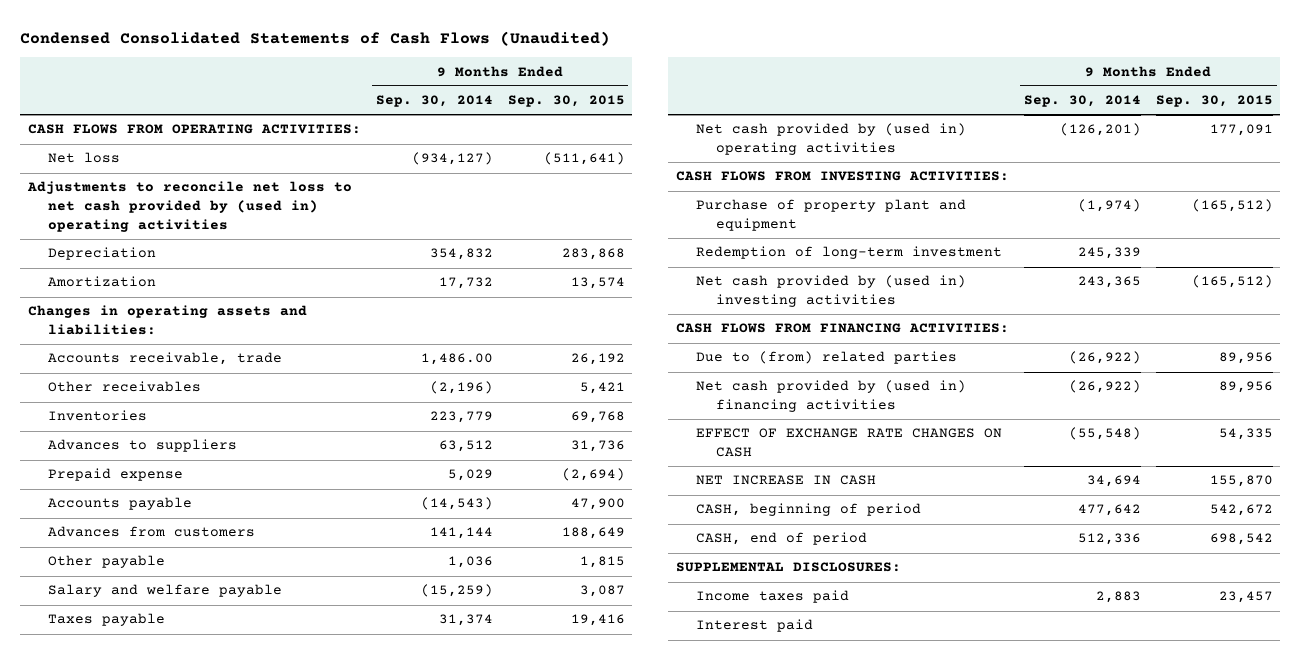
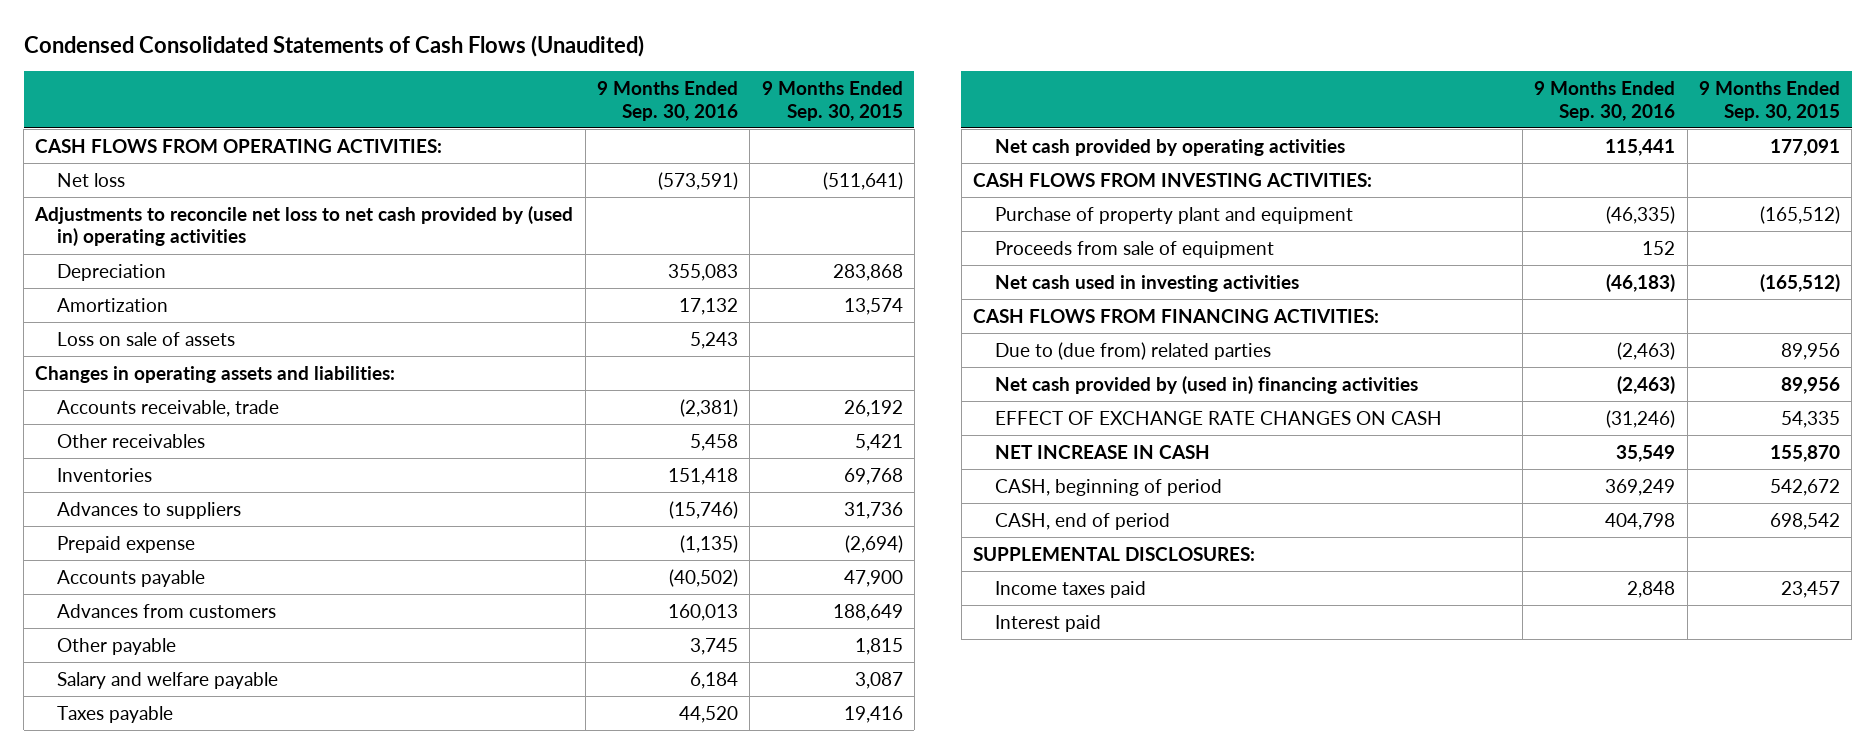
[375,95,493,108] Sep. 30, 2014 -> none
none -> [596,81,738,121] 9 Months Ended Sep. 30, 2016
none -> [57,331,236,346] Loss on sale of assets
[695,123,966,156] Net cash provided by (used in) operating activities -> [994,138,1345,156] Net cash provided by operating activities
[695,246,1002,260] Redemption of long-term investment -> none
none -> [994,240,1274,258] Proceeds from sale of equipment
[695,275,966,308] Net cash provided by (used in) investing activities -> [994,274,1299,292] Net cash used in investing activities
[695,351,957,365] Due to (from) related parties -> [994,341,1271,360] Due to (due from) related parties

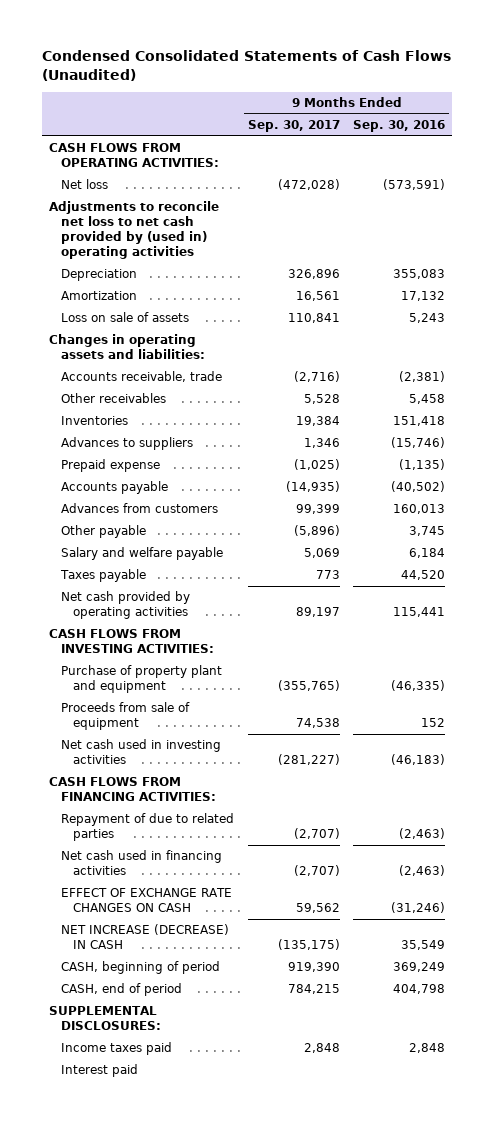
[761,81,903,121] 9 Months Ended Sep. 30, 2015 -> none
none -> [247,120,340,133] Sep. 30, 2017
[994,341,1271,360] Due to (due from) related parties -> [61,813,235,842] Repayment of due to related parties
[994,375,1418,394] Net cash provided by (used in) financing activities -> [61,850,223,876] Net cash used in financing activities
[994,444,1210,459] NET INCREASE IN CASH -> [61,924,230,950] NET INCREASE (DECREASE) IN CASH

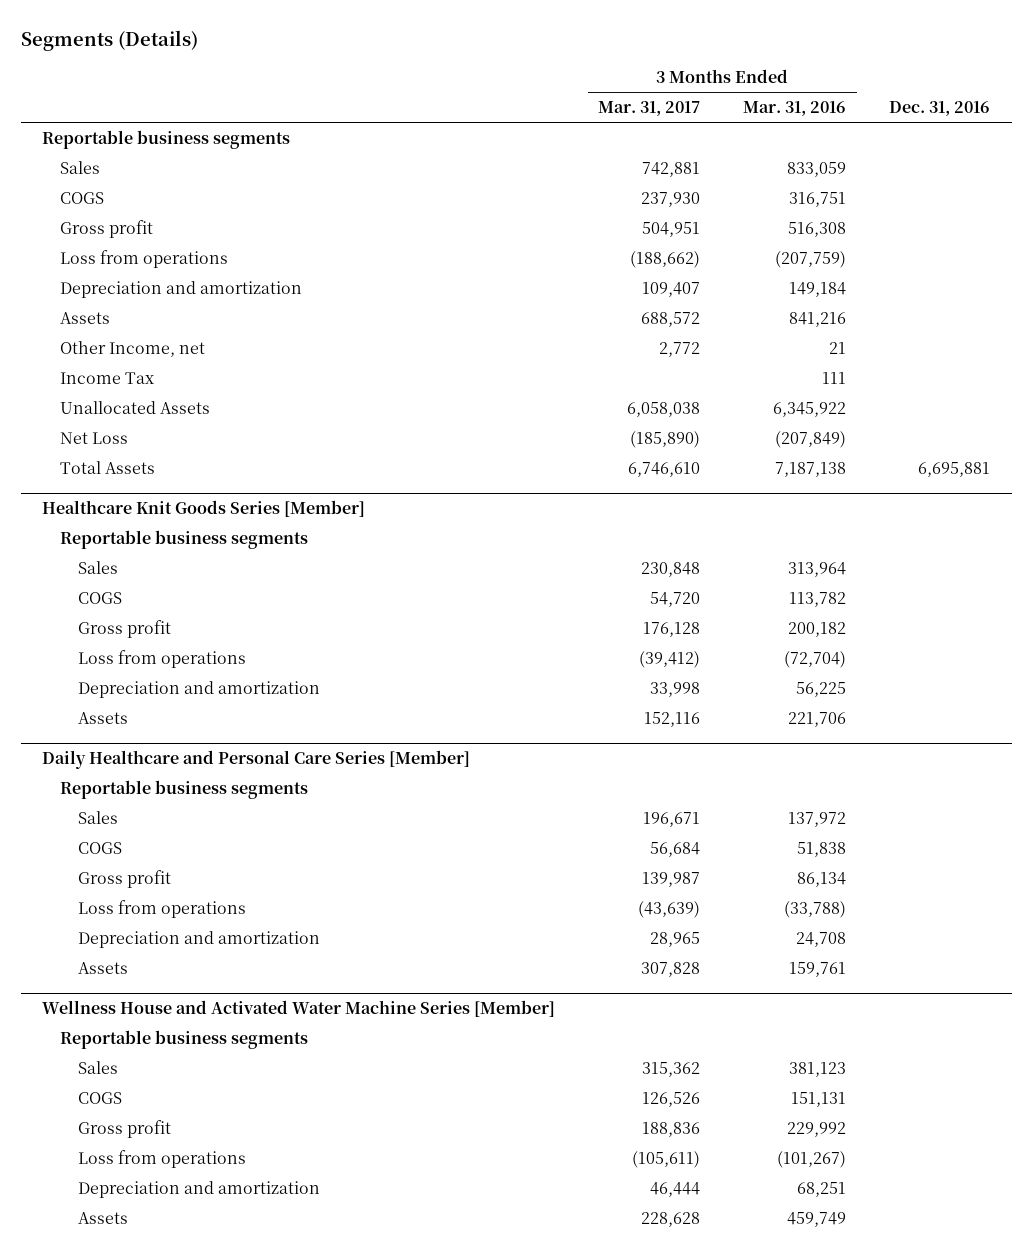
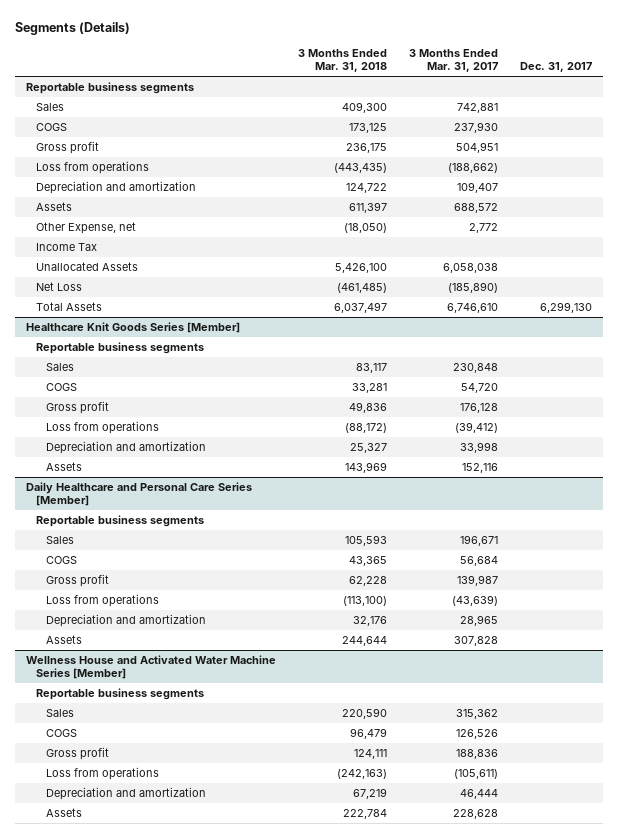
[743,101,847,117] Mar. 31, 2016 -> none
[889,101,991,117] Dec. 31, 2016 -> none
none -> [297,48,387,73] 3 Months Ended Mar. 31, 2018
none -> [520,62,593,73] Dec. 31, 2017
[60,340,206,357] Other Income, net -> [36,221,137,234] Other Expense, net

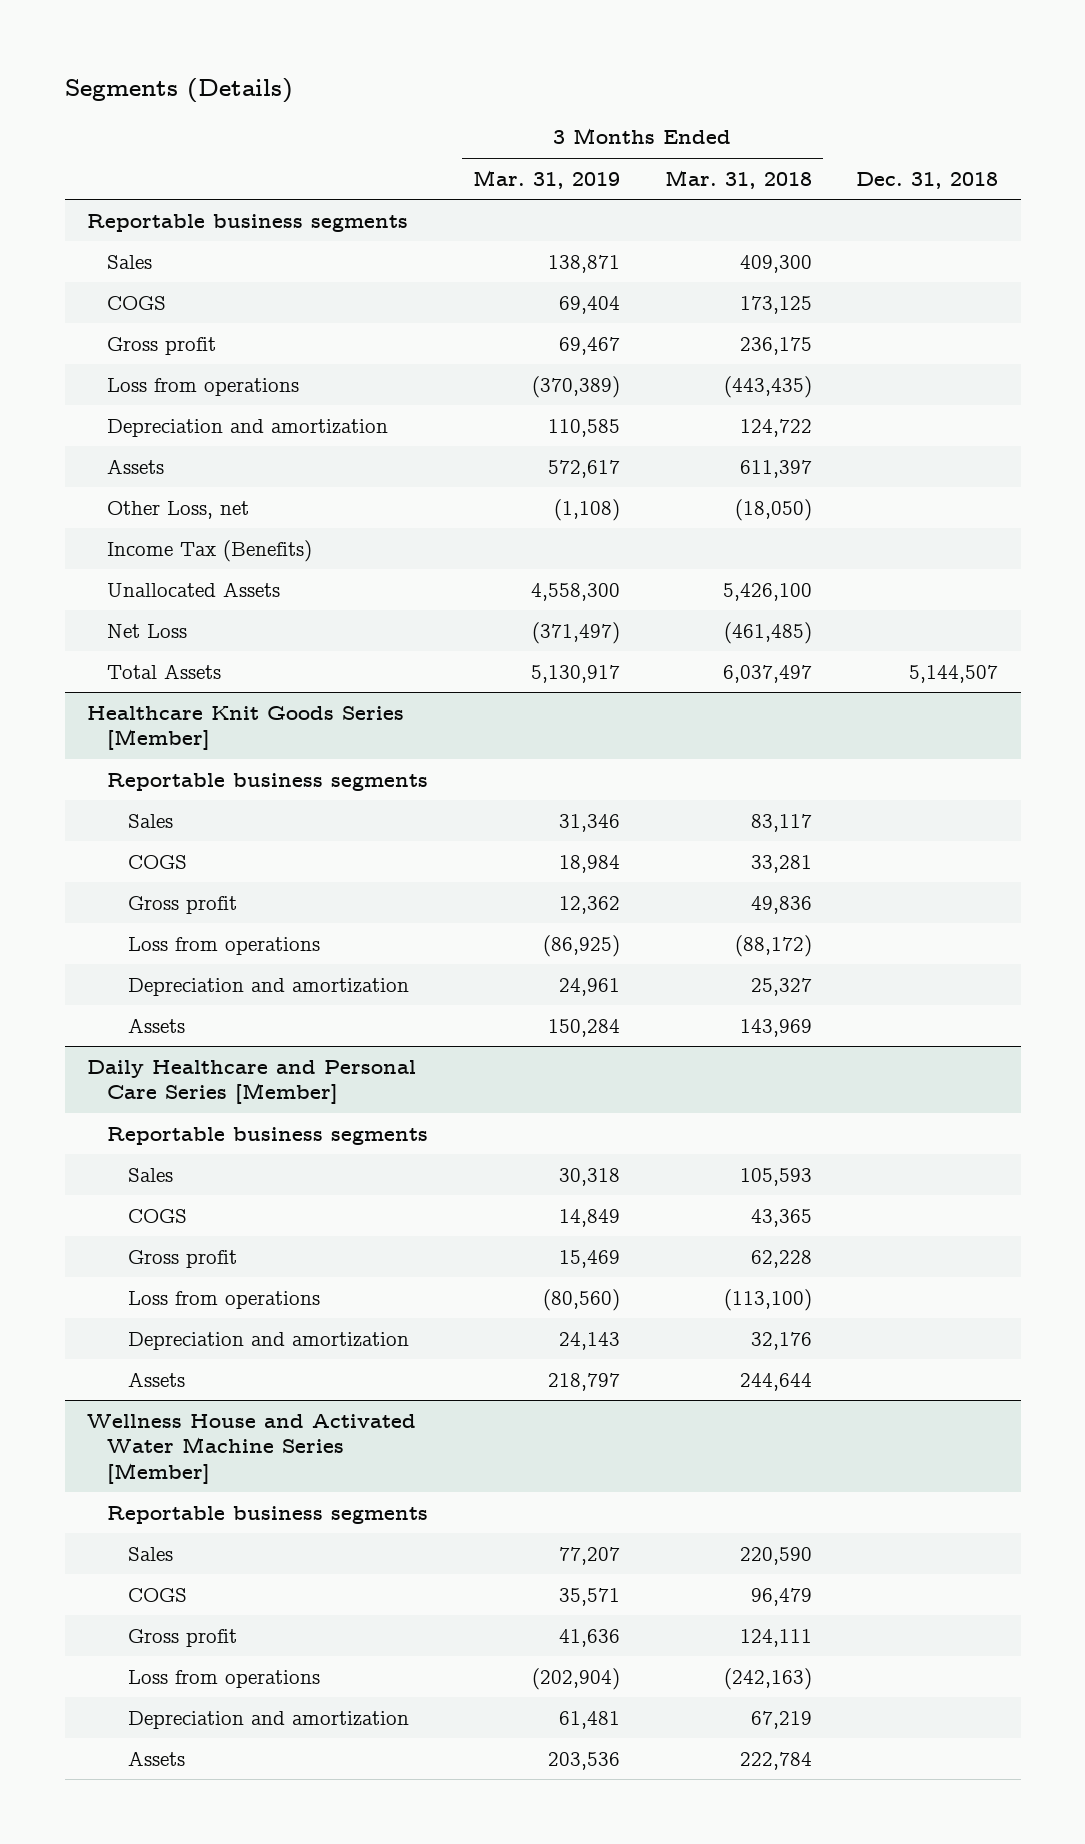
[409,48,499,73] 3 Months Ended Mar. 31, 2017 -> none
[520,62,593,73] Dec. 31, 2017 -> none
none -> [472,169,620,189] Mar. 31, 2019
none -> [856,171,999,189] Dec. 31, 2018
[36,221,137,234] Other Expense, net -> [107,500,250,519] Other Loss, net
[36,242,98,251] Income Tax -> [107,539,313,562] Income Tax (Benefits)

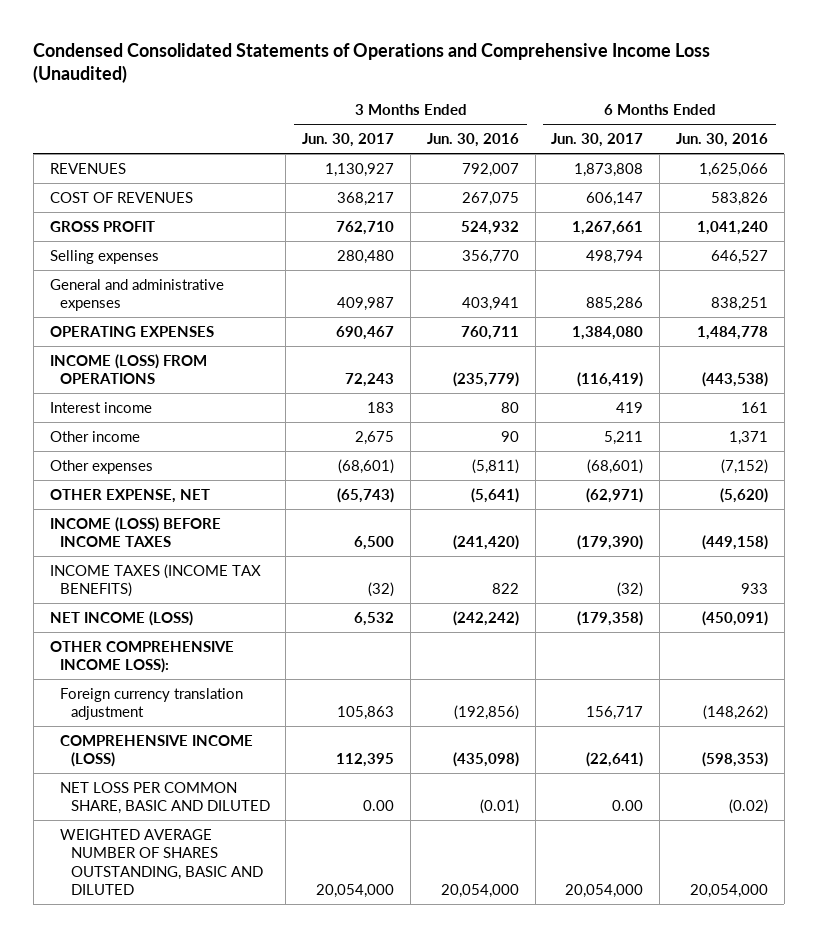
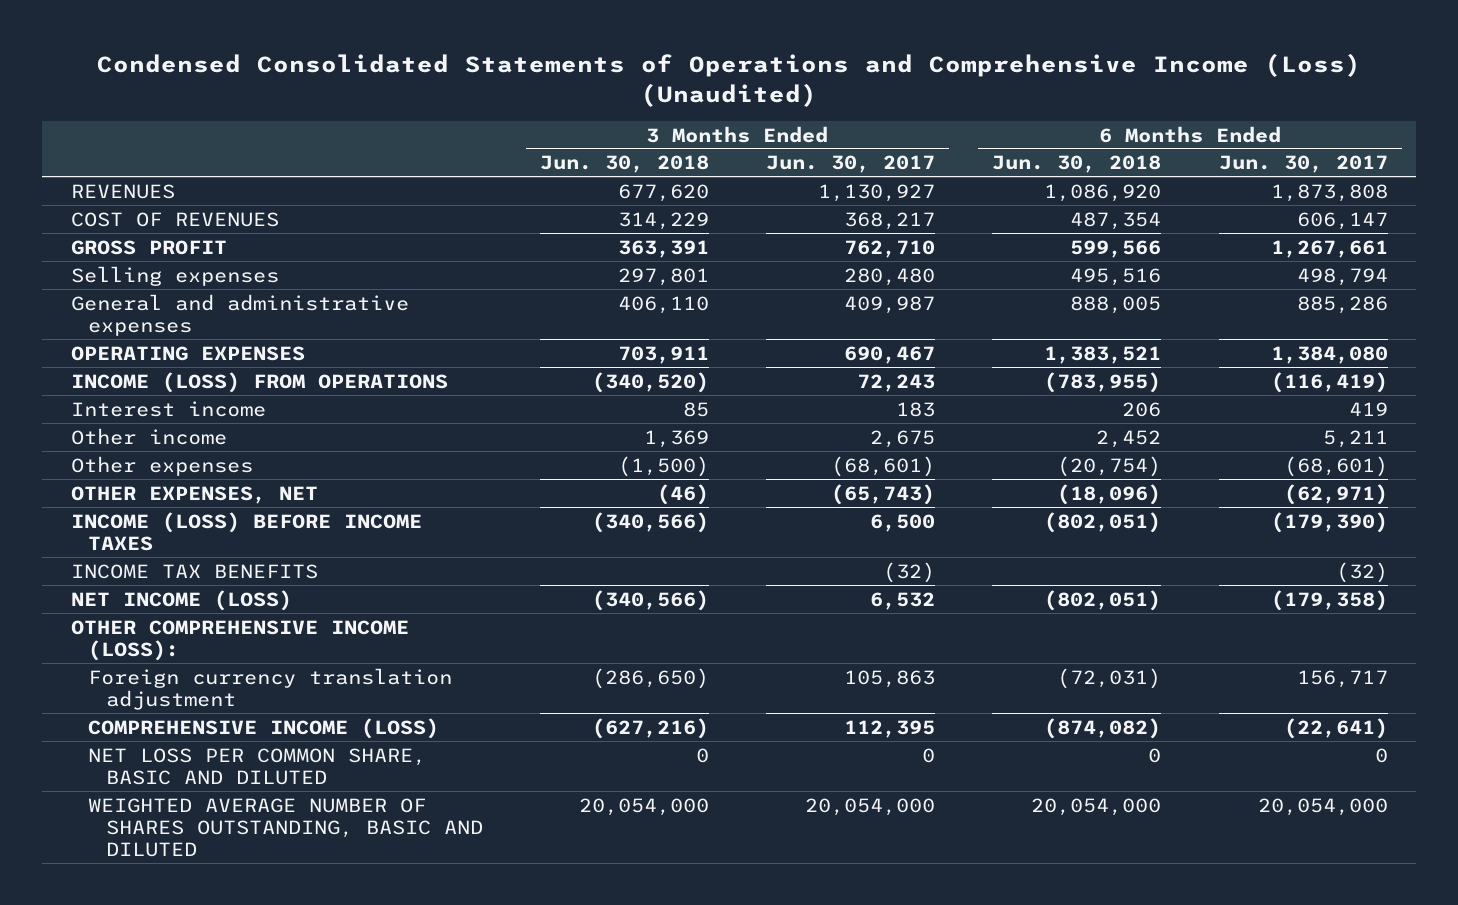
[33,42,711,83] Condensed Consolidated Statements of Operations and Comprehensive Income Loss (Unaudited) -> [97,53,1362,107] Condensed Consolidated Statements of Operations and Comprehensive Income (Loss) (Unaudited)
[426,133,519,148] Jun. 30, 2016 -> none
[675,133,768,148] Jun. 30, 2016 -> none
none -> [539,155,709,174] Jun. 30, 2018
none -> [992,155,1162,174] Jun. 30, 2018
[49,488,210,503] OTHER EXPENSE, NET -> [70,485,318,504] OTHER EXPENSES, NET
[49,563,261,598] INCOME TAXES (INCOME TAX BENEFITS) -> [70,563,318,579] INCOME TAX BENEFITS
[49,640,234,674] OTHER COMPREHENSIVE INCOME LOSS): -> [70,619,409,661] OTHER COMPREHENSIVE INCOME (LOSS):
[363,800,395,812] 0.00 -> [922,747,936,763] 0
[612,800,644,812] 0.00 -> [1374,747,1388,763] 0

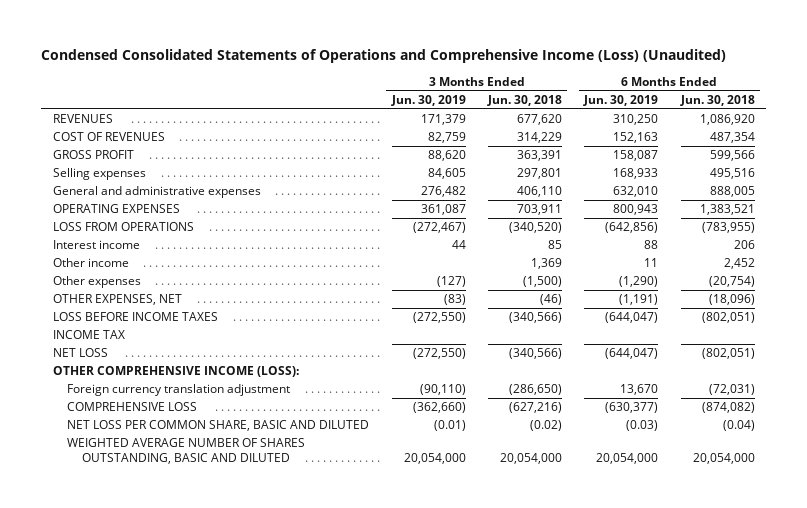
[766,155,936,174] Jun. 30, 2017 -> none
[1218,155,1388,174] Jun. 30, 2017 -> none
none -> [390,95,466,107] Jun. 30, 2019
none -> [583,95,659,107] Jun. 30, 2019
[70,371,448,393] INCOME (LOSS) FROM OPERATIONS -> [52,222,194,232] LOSS FROM OPERATIONS
[70,511,422,551] INCOME (LOSS) BEFORE INCOME TAXES -> [52,312,218,322] LOSS BEFORE INCOME TAXES
[70,563,318,579] INCOME TAX BENEFITS -> [52,330,125,340] INCOME TAX
[70,589,292,611] NET INCOME (LOSS) -> [52,348,108,358] NET LOSS
[88,717,440,739] COMPREHENSIVE INCOME (LOSS) -> [67,402,198,412] COMPREHENSIVE LOSS
[695,747,709,763] 0 -> [529,420,562,432] (0.02)
[1148,747,1162,763] 0 -> [722,420,755,432] (0.04)

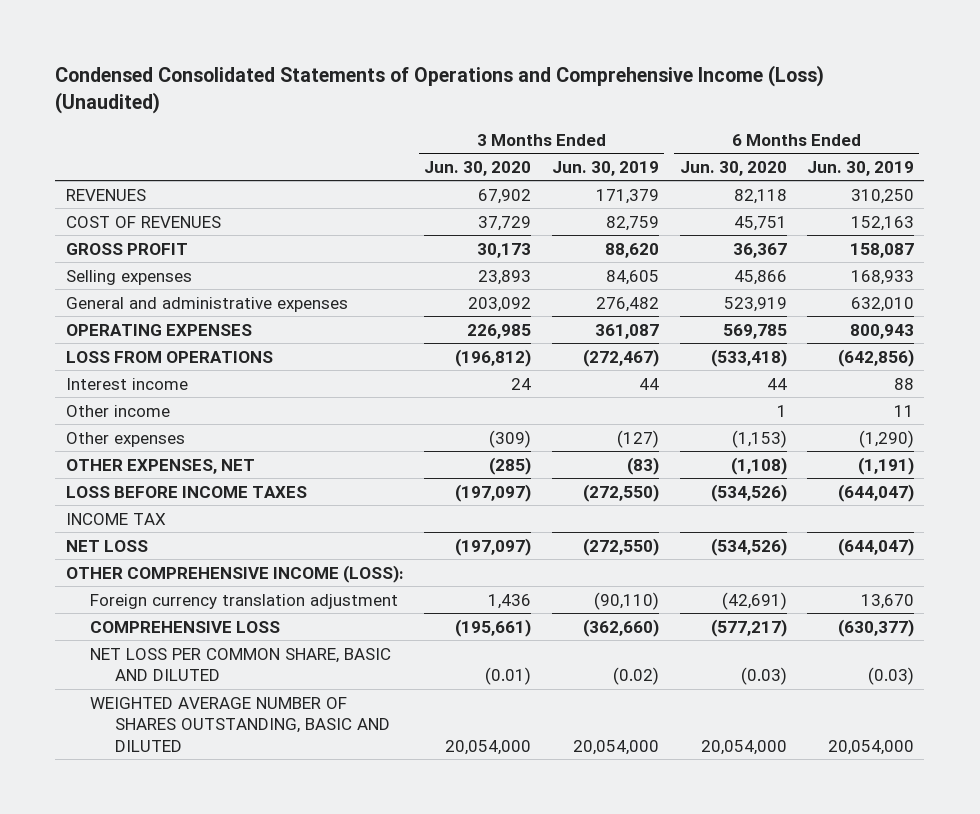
[486,95,562,107] Jun. 30, 2018 -> none
[679,95,755,107] Jun. 30, 2018 -> none
none -> [424,160,532,176] Jun. 30, 2020
none -> [679,160,787,176] Jun. 30, 2020
[433,420,466,432] (0.01) -> [612,667,659,686] (0.02)

